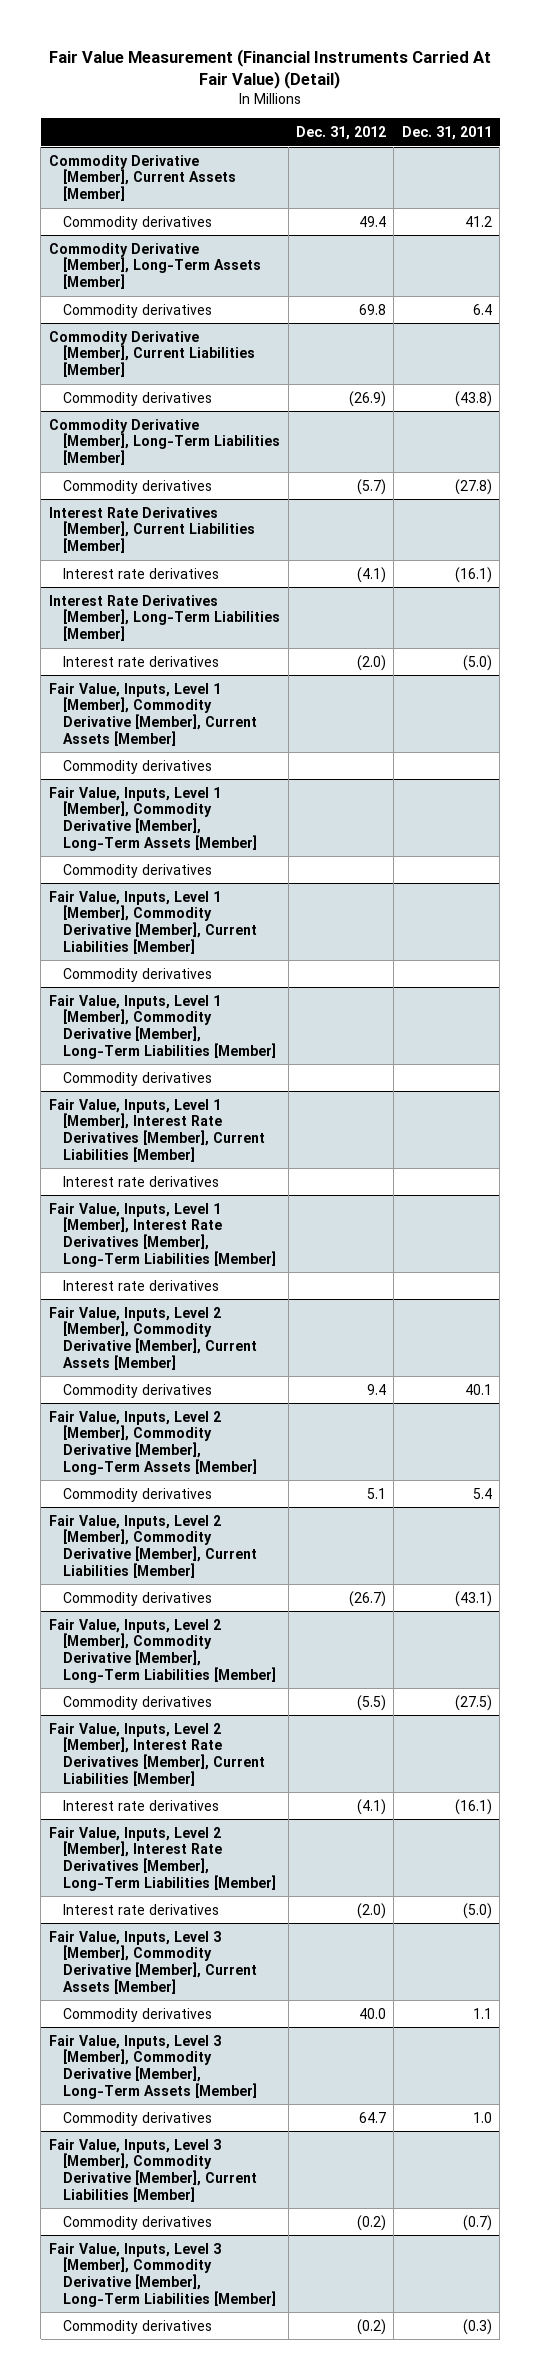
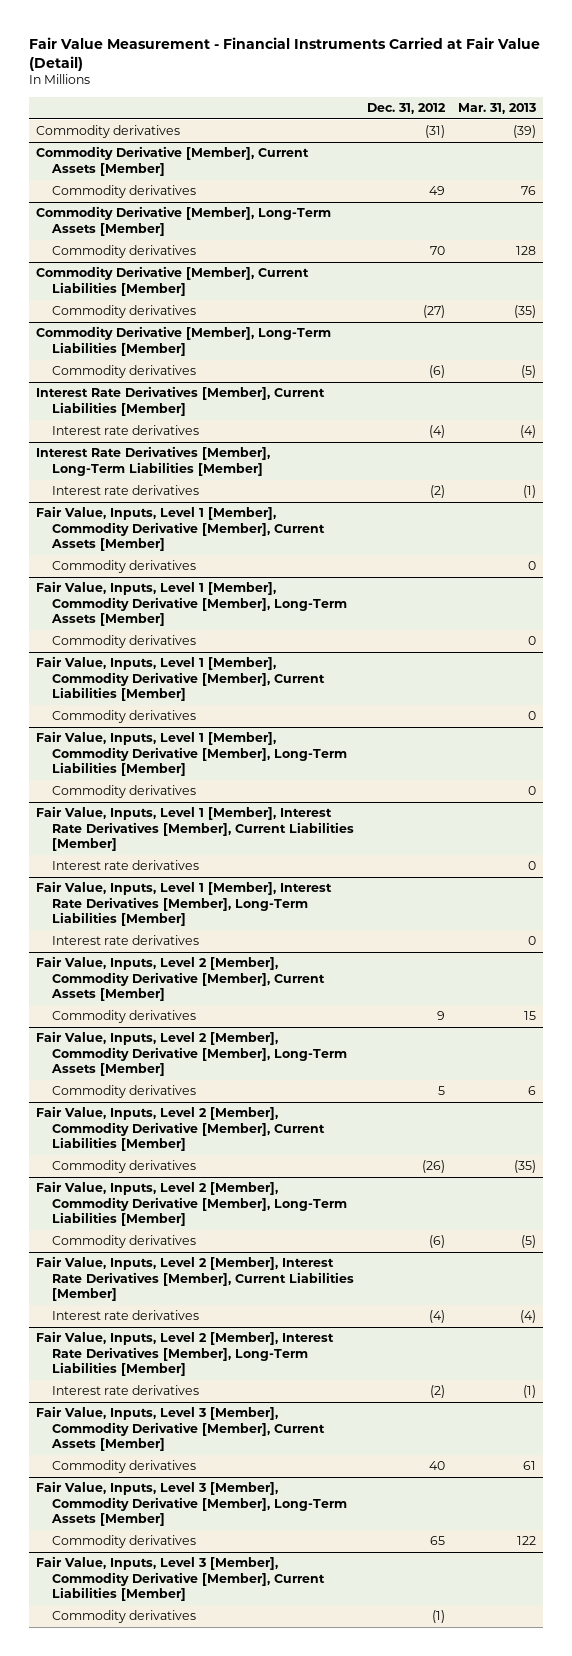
[49,48,492,90] Fair Value Measurement (Financial Instruments Carried At Fair Value) (Detail) -> [29,36,541,71] Fair Value Measurement - Financial Instruments Carried at Fair Value (Detail)
[401,126,492,141] Dec. 31, 2011 -> none
none -> [458,103,537,115] Mar. 31, 2013
none -> [35,125,180,139] Commodity derivatives
[359,215,387,227] 49.4 -> [429,186,446,196] 49
[359,303,387,315] 69.8 -> [430,246,446,256] 70
[349,390,387,407] (26.9) -> [423,305,446,319] (27)
[357,478,387,495] (5.7) -> [429,365,446,379] (6)
[357,566,387,583] (4.1) -> [429,425,446,439] (4)
[357,654,387,671] (2.0) -> [430,485,446,499] (2)
[367,1383,387,1395] 9.4 -> [437,1011,446,1021] 9
[367,1487,387,1499] 5.1 -> [438,1086,446,1096] 5
[349,1590,387,1607] (26.7) -> [422,1160,446,1174] (26)
[357,1694,387,1711] (5.5) -> [429,1235,446,1249] (6)
[357,1798,387,1815] (4.1) -> [429,1310,446,1324] (4)
[357,1902,387,1919] (2.0) -> [430,1385,446,1399] (2)
[359,2007,387,2019] 40.0 -> [429,1461,446,1471] 40
[359,2111,387,2123] 64.7 -> [430,1536,446,1546] 65
[48,2242,277,2307] Fair Value, Inputs, Level 3 [Member], Commodity Derivative [Member], Long-Term Liabilities [Member] -> none
[63,2319,213,2334] Commodity derivatives -> none
[357,2214,387,2231] (0.2) -> [432,1610,446,1624] (1)

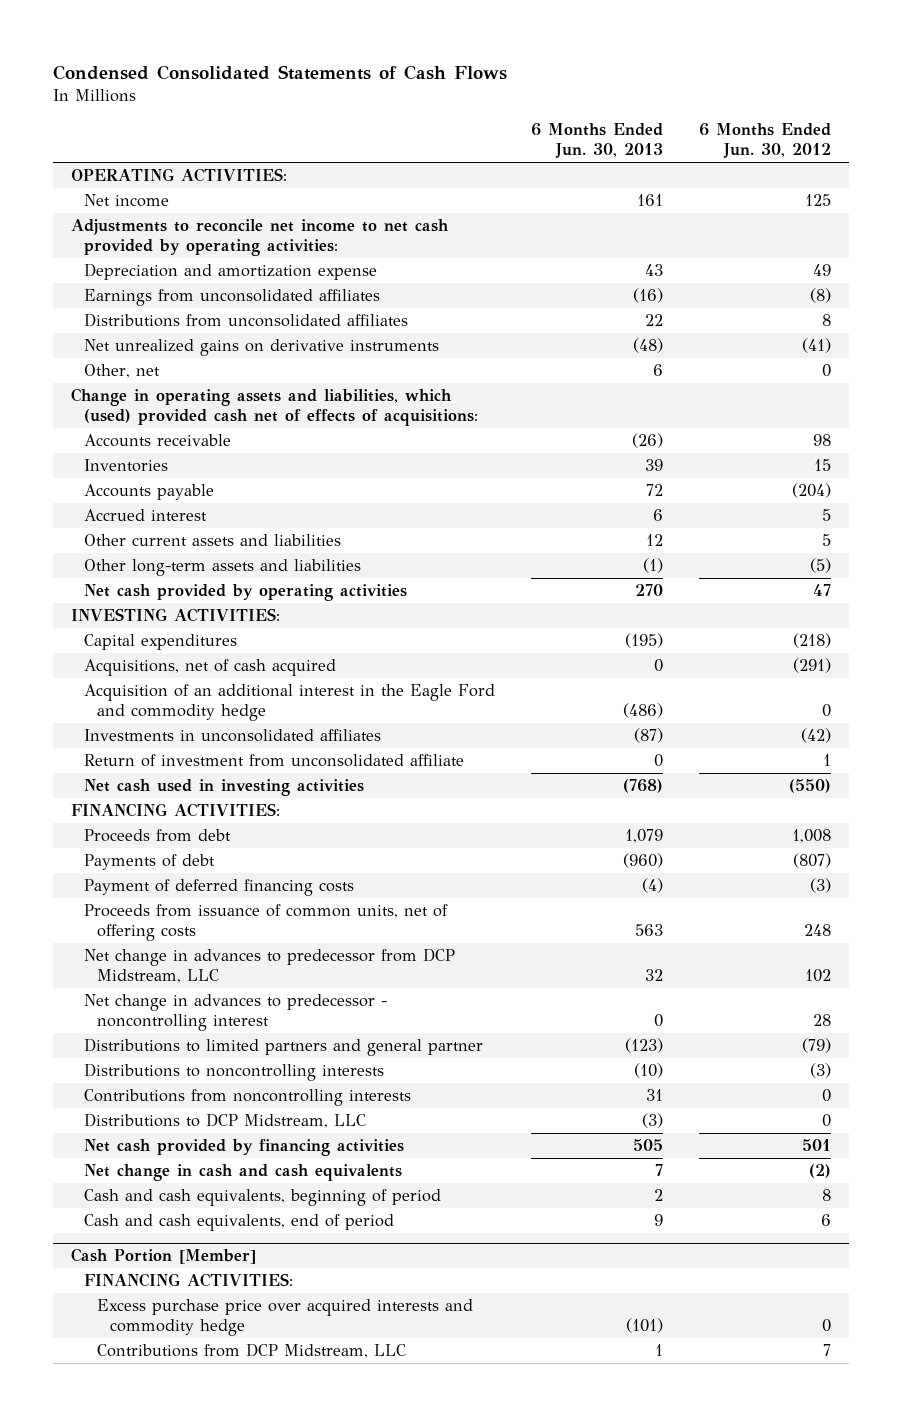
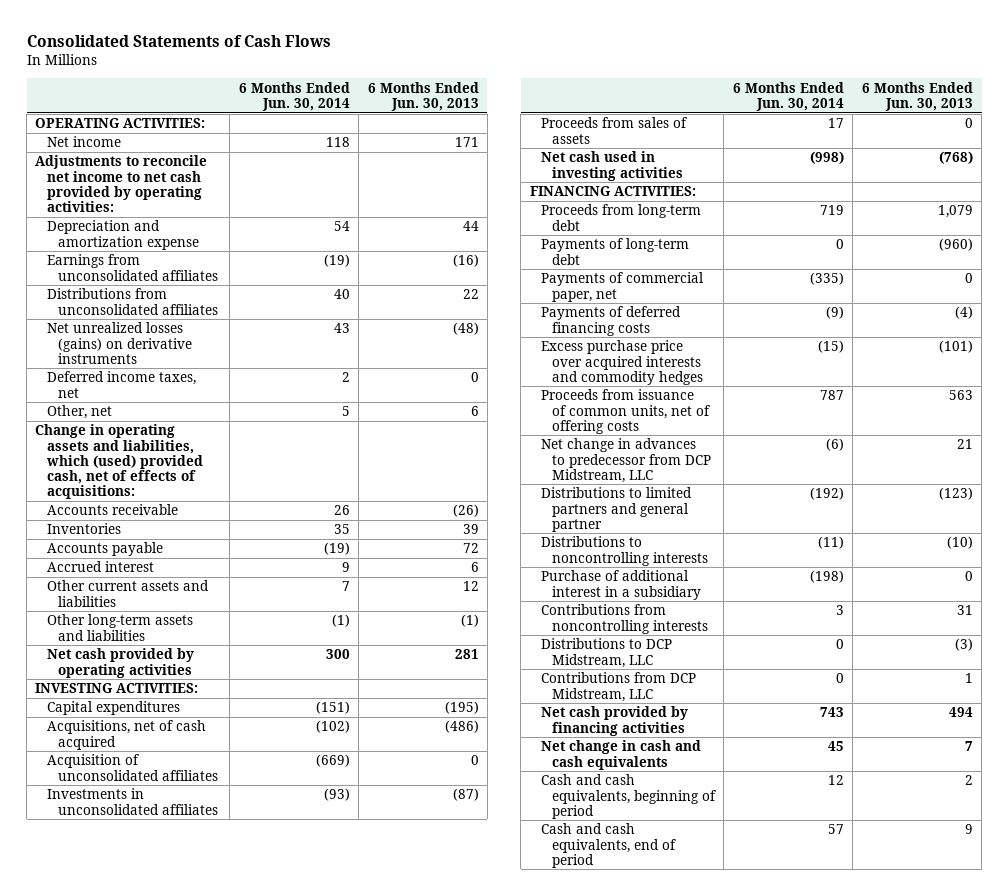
[53,64,508,80] Condensed Consolidated Statements of Cash Flows -> [26,35,331,48] Consolidated Statements of Cash Flows
[699,123,832,159] 6 Months Ended Jun. 30, 2012 -> none
none -> [238,81,350,111] 6 Months Ended Jun. 30, 2014
[637,194,664,207] 161 -> [454,137,479,148] 171
[645,264,664,277] 43 -> [462,221,479,232] 44
[84,339,440,357] Net unrealized gains on derivative instruments -> [46,322,192,364] Net unrealized losses (gains) on derivative instruments
none -> [46,371,196,398] Deferred income taxes, net
[71,388,479,427] Change in operating assets and liabilities, which (used) provided cash net of effects of acquisitions: -> [35,424,203,500] Change in operating assets and liabilities, which (used) provided cash, net of effects of acquisitions:
[635,584,664,597] 270 -> [454,649,479,660] 281
[84,684,496,722] Acquisition of an additional interest in the Eagle Ford and commodity hedge -> none
[654,659,664,673] 0 -> [444,720,479,734] (486)
none -> [46,754,218,781] Acquisition of unconsolidated affiliates
[84,754,465,768] Return of investment from unconsolidated affiliate -> none
none -> [540,117,687,144] Proceeds from sales of assets
[84,829,232,843] Proceeds from debt -> [540,204,701,231] Proceeds from long-term debt
[84,854,216,871] Payments of debt -> [540,238,689,265] Payments of long-term debt
none -> [540,272,704,302] Payments of commercial paper, net
[84,879,355,897] Payment of deferred financing costs -> [540,306,681,336] Payments of deferred financing costs
none -> [540,340,703,385] Excess purchase price over acquired interests and commodity hedges
[84,994,388,1032] Net change in advances to predecessor - noncontrolling interest -> none
[645,969,664,982] 32 -> [956,439,973,450] 21
none -> [540,570,701,600] Purchase of additional interest in a subsidiary
none -> [540,672,696,702] Contributions from DCP Midstream, LLC
[633,1139,664,1152] 505 -> [948,707,973,718] 494
[71,1248,257,1265] Cash Portion [Member] -> none
[84,1273,294,1288] FINANCING ACTIVITIES: -> none
[97,1299,474,1337] Excess purchase price over acquired interests and commodity hedge -> none
[97,1343,407,1359] Contributions from DCP Midstream, LLC -> none

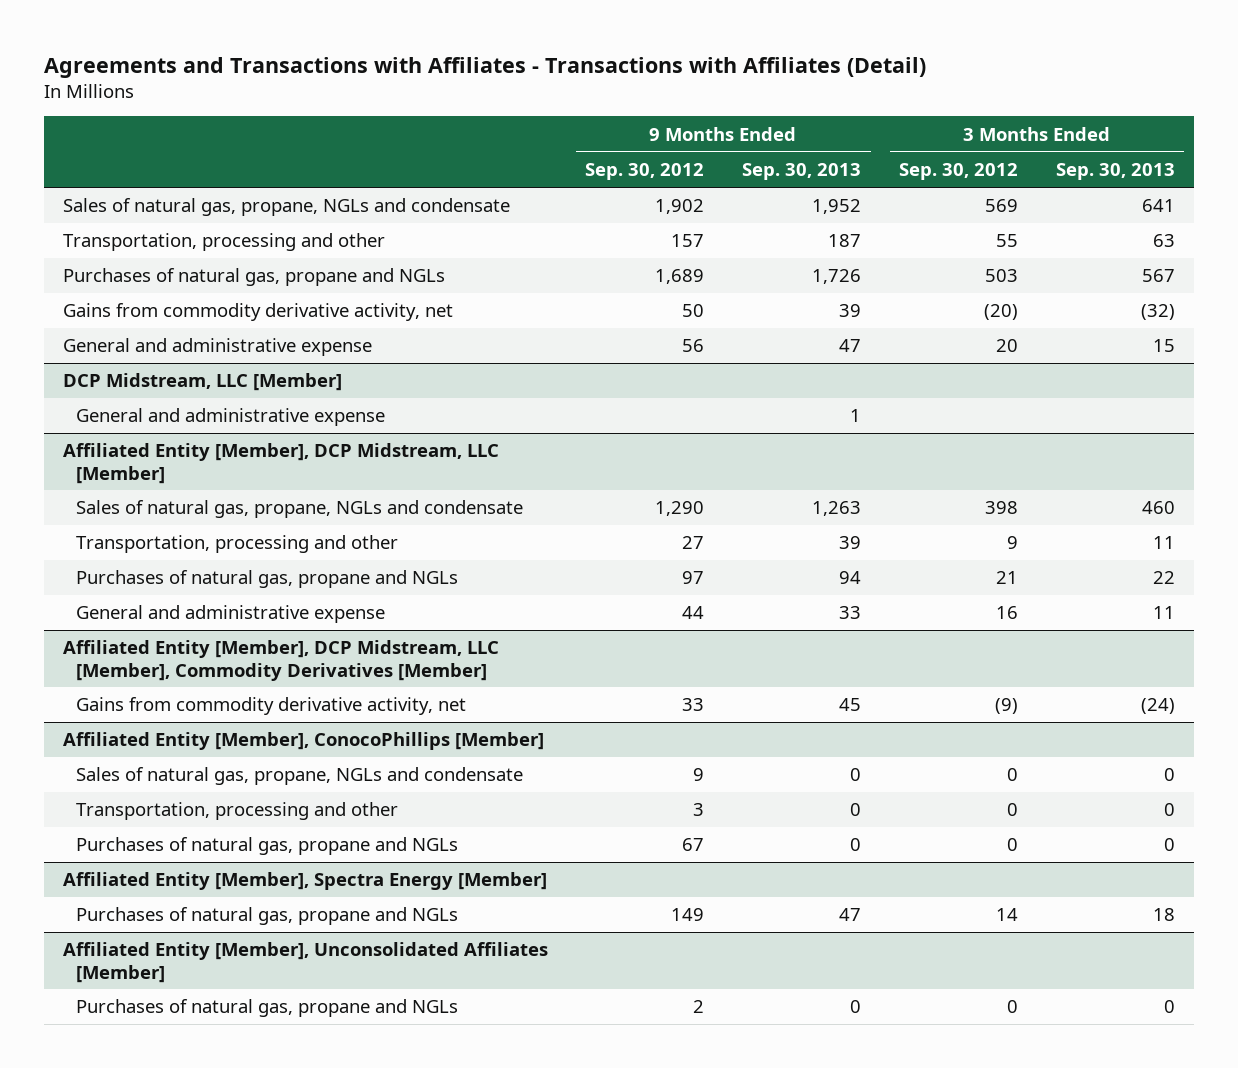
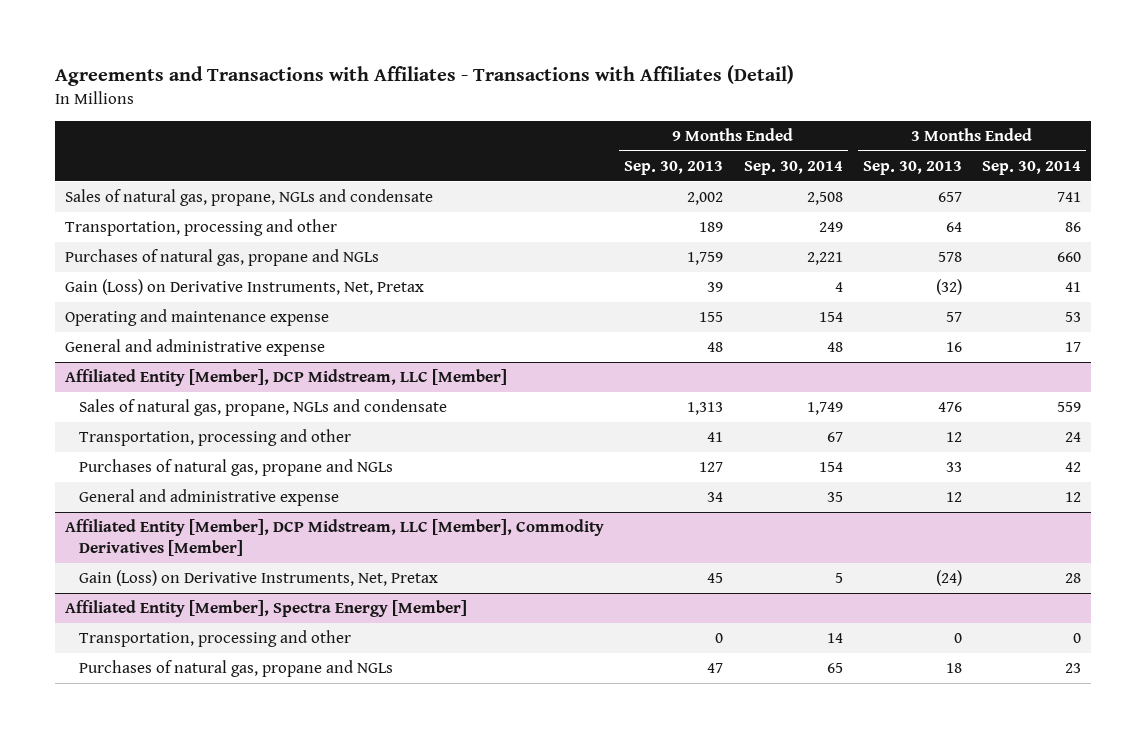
[585,163,705,181] Sep. 30, 2012 -> none
[899,163,1019,181] Sep. 30, 2012 -> none
none -> [743,160,843,175] Sep. 30, 2014
none -> [982,160,1082,175] Sep. 30, 2014
[62,373,342,392] DCP Midstream, LLC [Member] -> none
[75,408,385,427] General and administrative expense -> none
[812,199,862,215] 1,952 -> [687,192,724,206] 2,002
[1141,199,1175,213] 641 -> [937,192,962,203] 657
[828,234,862,248] 187 -> [699,222,724,233] 189
[1152,234,1175,248] 63 -> [945,222,962,233] 64
[812,269,862,285] 1,726 -> [687,252,724,266] 1,759
[1141,269,1175,283] 567 -> [937,252,962,263] 578
[62,303,453,322] Gains from commodity derivative activity, net -> [65,279,425,296] Gain (Loss) on Derivative Instruments, Net, Pretax
none -> [65,309,330,327] Operating and maintenance expense
[839,339,862,353] 47 -> [707,342,724,353] 48
[1152,339,1175,353] 15 -> [945,342,962,353] 16
[812,501,862,517] 1,263 -> [687,402,724,416] 1,313
[1141,501,1175,515] 460 -> [937,402,962,413] 476
[839,536,862,550] 39 -> [707,432,724,443] 41
[1152,536,1175,550] 11 -> [945,432,962,443] 12
[839,571,862,585] 94 -> [699,462,724,473] 127
[1152,571,1175,585] 22 -> [945,462,962,473] 33
[839,606,862,620] 33 -> [707,492,724,503] 34
[1152,606,1175,620] 11 -> [945,492,962,503] 12
[62,732,544,751] Affiliated Entity [Member], ConocoPhillips [Member] -> none
[75,767,523,786] Sales of natural gas, propane, NGLs and condensate -> none
[75,802,398,821] Transportation, processing and other -> none
[75,837,458,856] Purchases of natural gas, propane and NGLs -> none
[75,697,466,716] Gains from commodity derivative activity, net -> [79,570,439,587] Gain (Loss) on Derivative Instruments, Net, Pretax
none -> [79,630,352,648] Transportation, processing and other
[62,942,548,983] Affiliated Entity [Member], Unconsolidated Affiliates [Member] -> none
[75,999,458,1018] Purchases of natural gas, propane and NGLs -> none

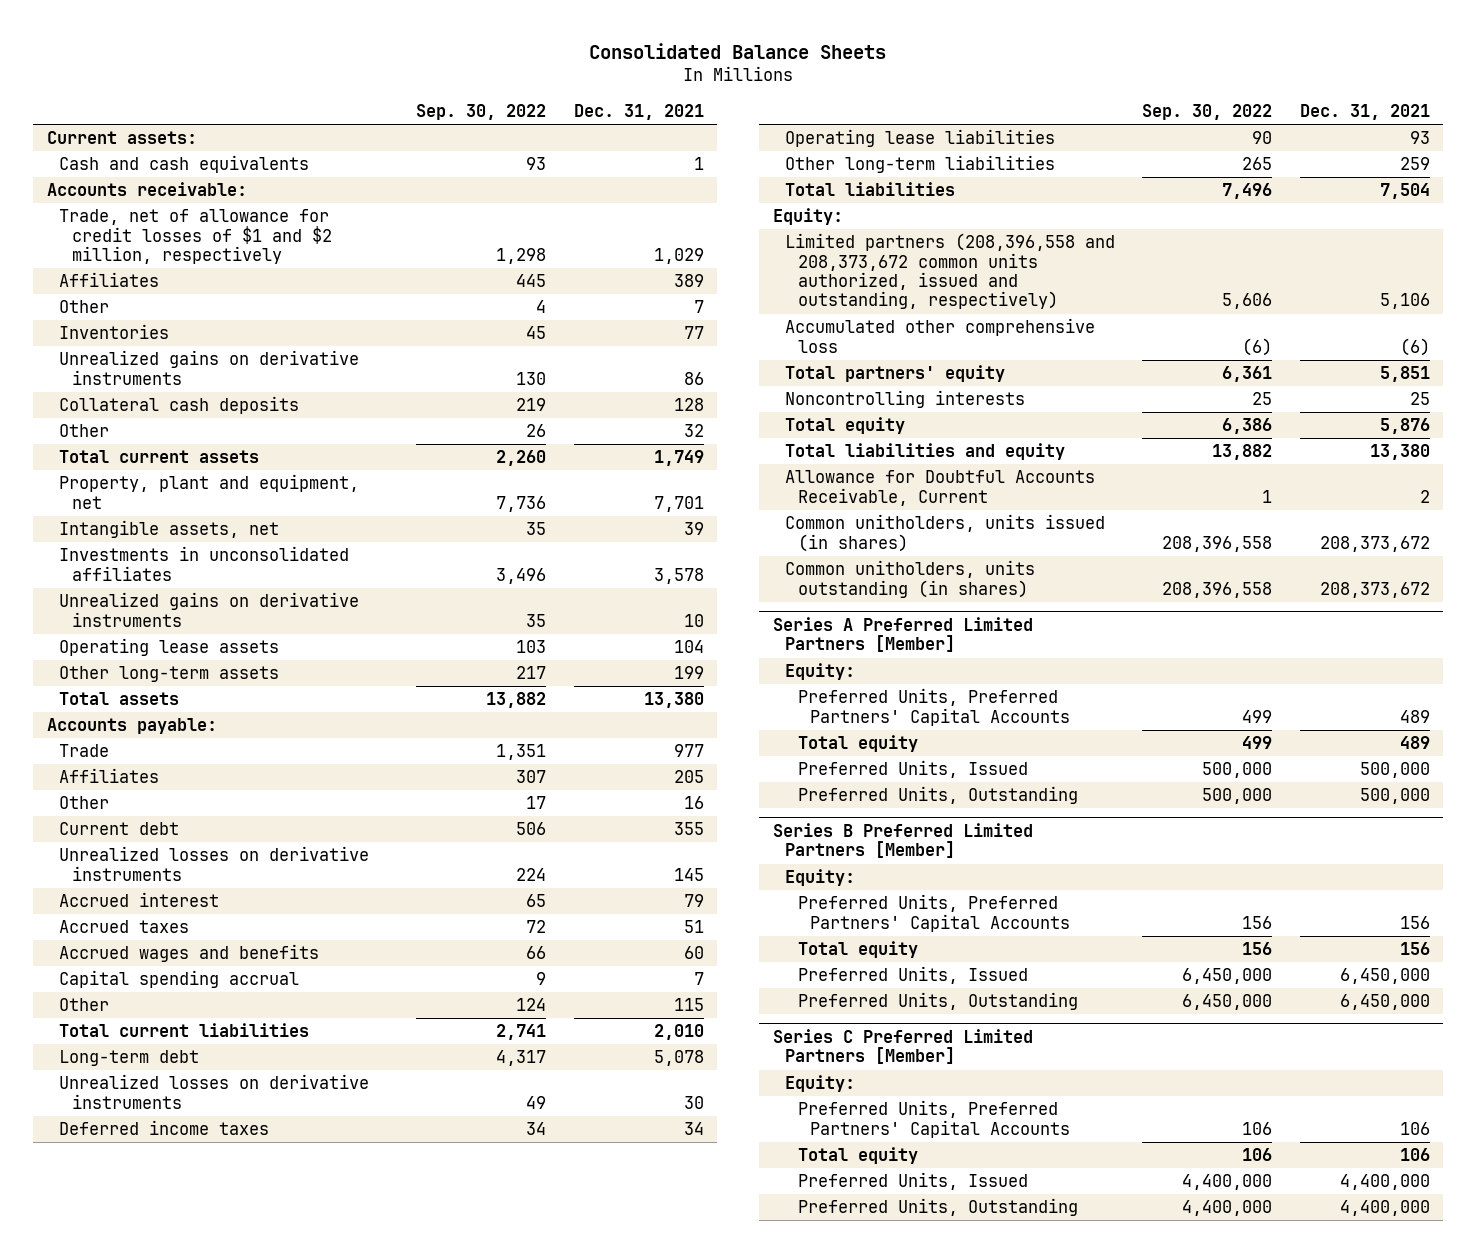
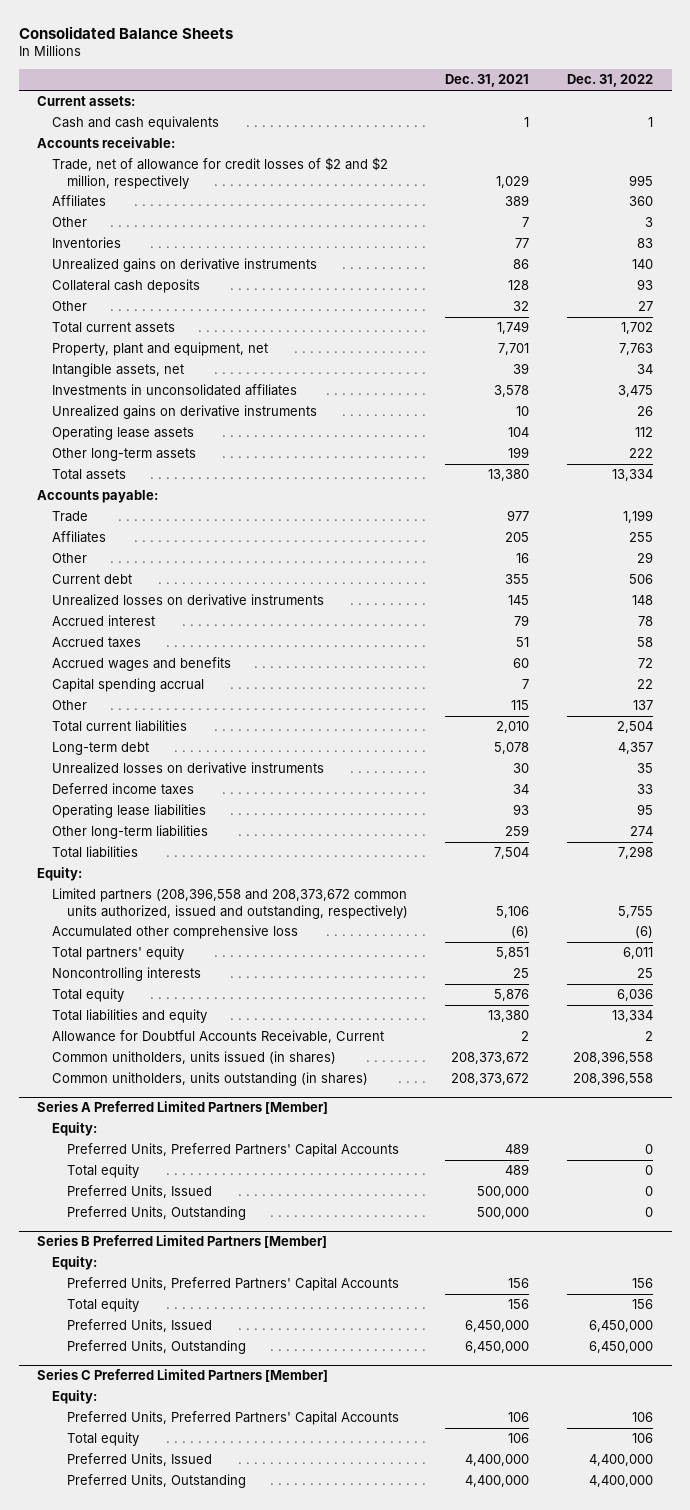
[416,104,547,121] Sep. 30, 2022 -> none
none -> [566,74,653,88] Dec. 31, 2022
[59,209,332,265] Trade, net of allowance for credit losses of $1 and $2 million, respectively -> [52,157,389,189] Trade, net of allowance for credit losses of $2 and $2 million, respectively

